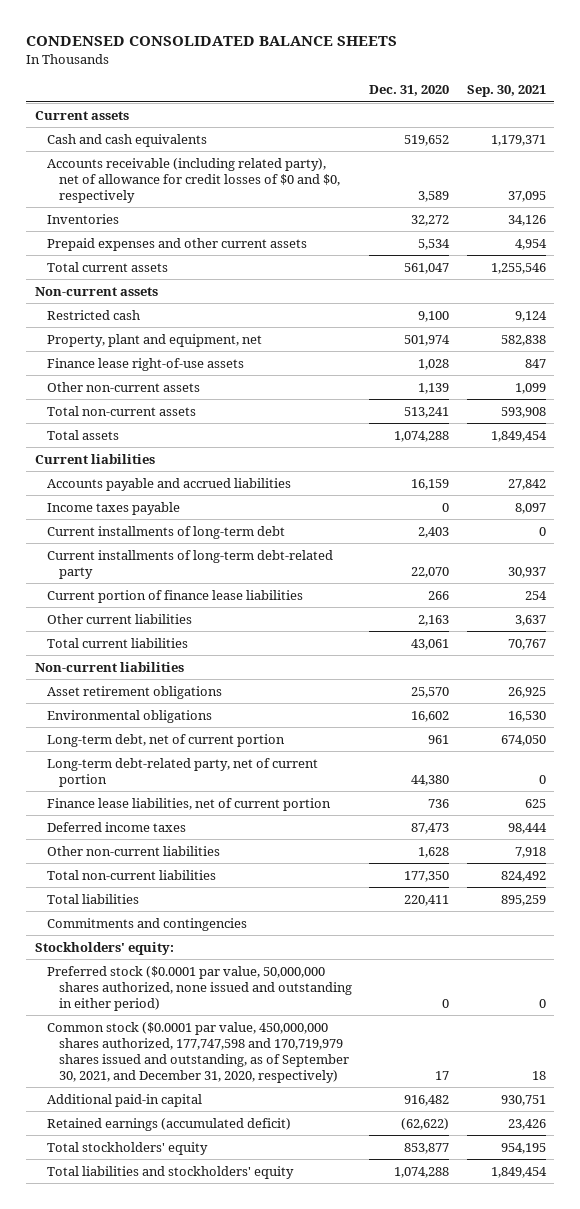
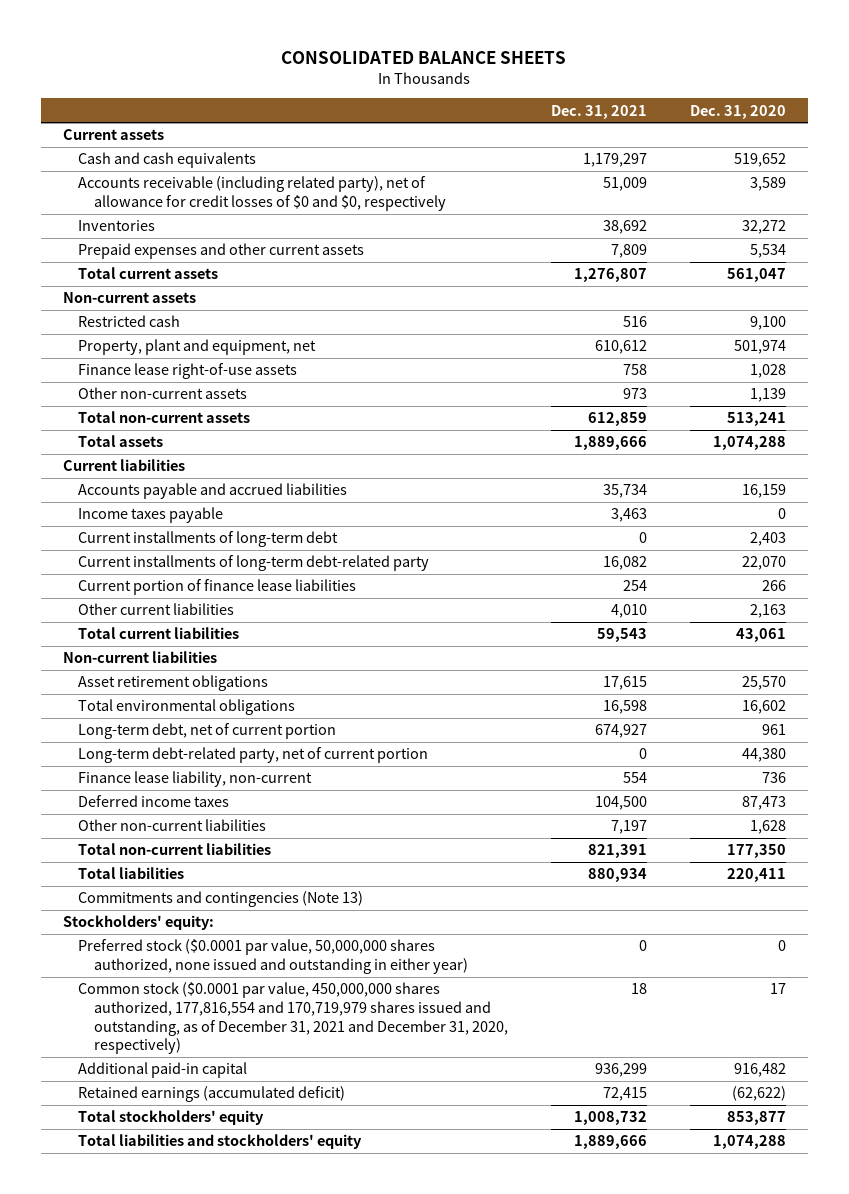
[25,36,397,47] CONDENSED CONSOLIDATED BALANCE SHEETS -> [281,50,567,64] CONSOLIDATED BALANCE SHEETS
[466,85,546,98] Sep. 30, 2021 -> none
none -> [550,104,647,119] Dec. 31, 2021
[46,709,212,723] Environmental obligations -> [78,699,296,716] Total environmental obligations
[46,797,331,811] Finance lease liabilities, net of current portion -> [78,771,313,788] Finance lease liability, non-current
[46,917,247,931] Commitments and contingencies -> [78,891,364,908] Commitments and contingencies (Note 13)
[46,965,353,1011] Preferred stock ($0.0001 par value, 50,000,000 shares authorized, none issued and outstanding in either period) -> [78,939,468,974] Preferred stock ($0.0001 par value, 50,000,000 shares authorized, none issued and outstanding in either year)
[46,1021,350,1083] Common stock ($0.0001 par value, 450,000,000 shares authorized, 177,747,598 and 170,719,979 shares issued and outstanding, as of September 30, 2021, and December 31, 2020, respectively) -> [78,982,508,1055] Common stock ($0.0001 par value, 450,000,000 shares authorized, 177,816,554 and 170,719,979 shares issued and outstanding, as of December 31, 2021 and December 31, 2020, respectively)

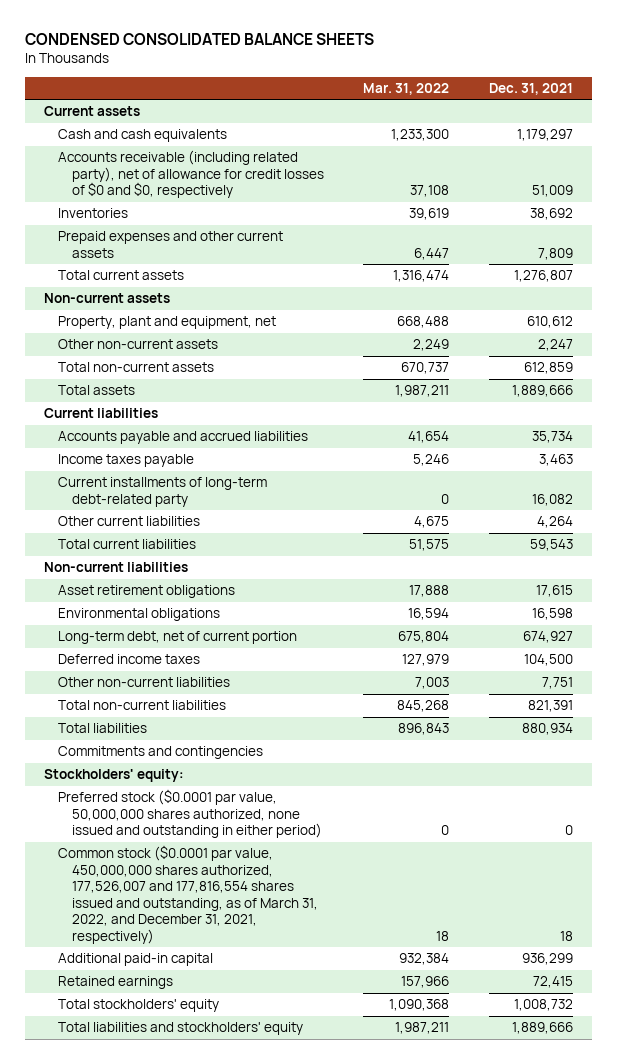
[281,50,567,64] CONSOLIDATED BALANCE SHEETS -> [24,33,374,46] CONDENSED CONSOLIDATED BALANCE SHEETS
[690,104,787,119] Dec. 31, 2020 -> none
none -> [363,82,450,95] Mar. 31, 2022
[78,315,181,328] Restricted cash -> none
[78,363,298,380] Finance lease right-of-use assets -> none
[622,388,647,400] 973 -> [537,339,573,352] 2,247
[78,531,339,548] Current installments of long-term debt -> none
[78,579,357,596] Current portion of finance lease liabilities -> none
[610,604,647,619] 4,010 -> [536,516,573,529] 4,264
[78,699,296,716] Total environmental obligations -> [58,608,221,622] Environmental obligations
[78,747,429,764] Long-term debt-related party, net of current portion -> none
[78,771,313,788] Finance lease liability, non-current -> none
[610,820,647,835] 7,197 -> [541,677,573,690] 7,751
[78,891,364,908] Commitments and contingencies (Note 13) -> [58,746,264,760] Commitments and contingencies
[78,939,468,974] Preferred stock ($0.0001 par value, 50,000,000 shares authorized, none issued and outstanding in either year) -> [58,789,323,839] Preferred stock ($0.0001 par value, 50,000,000 shares authorized, none issued and outstanding in either period)
[78,982,508,1055] Common stock ($0.0001 par value, 450,000,000 shares authorized, 177,816,554 and 170,719,979 shares issued and outstanding, as of December 31, 2021 and December 31, 2020, respectively) -> [58,845,319,945] Common stock ($0.0001 par value, 450,000,000 shares authorized, 177,526,007 and 177,816,554 shares issued and outstanding, as of March 31, 2022, and December 31, 2021, respectively)
[78,1086,346,1103] Retained earnings (accumulated deficit) -> [58,976,174,990] Retained earnings

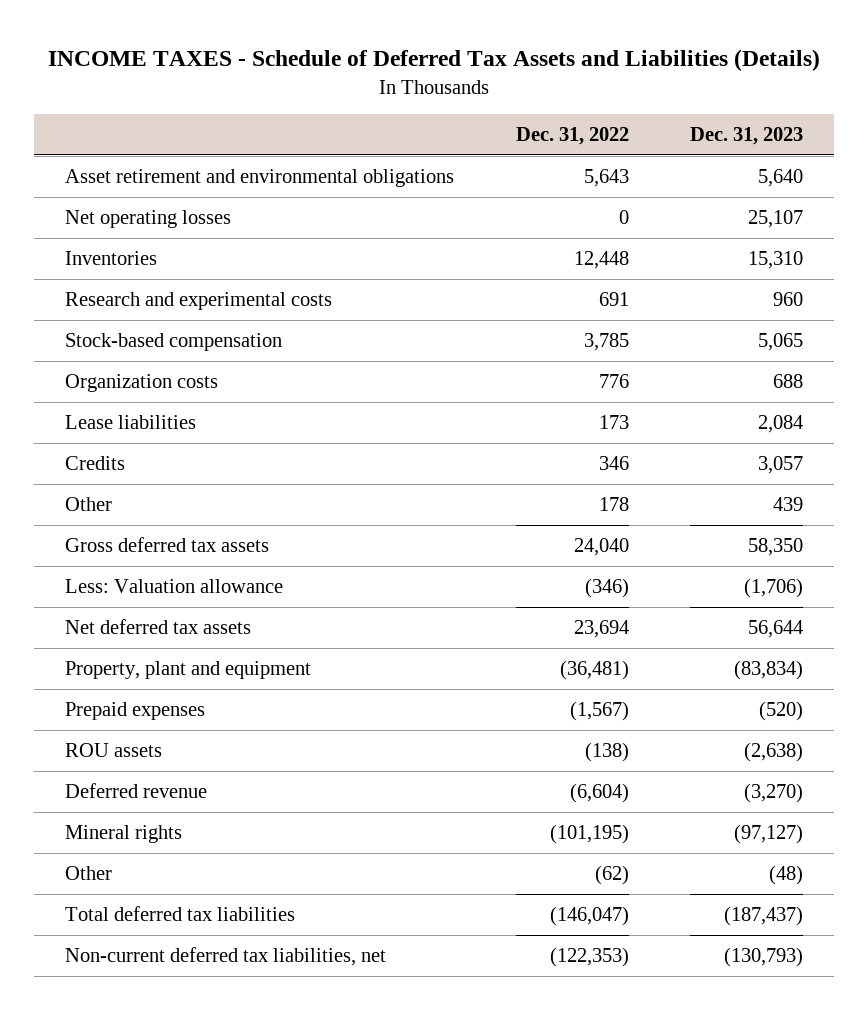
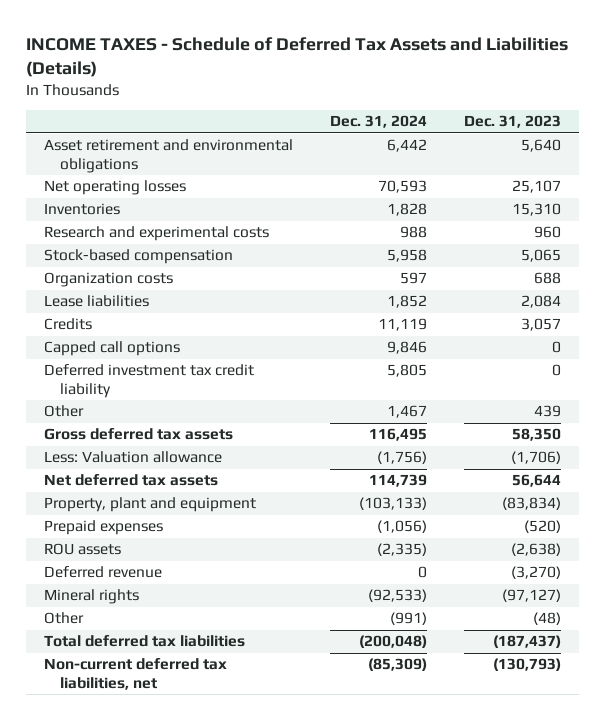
[515,127,629,146] Dec. 31, 2022 -> none
none -> [329,115,427,129] Dec. 31, 2024
none -> [43,341,180,357] Capped call options
none -> [43,364,254,398] Deferred investment tax credit liability

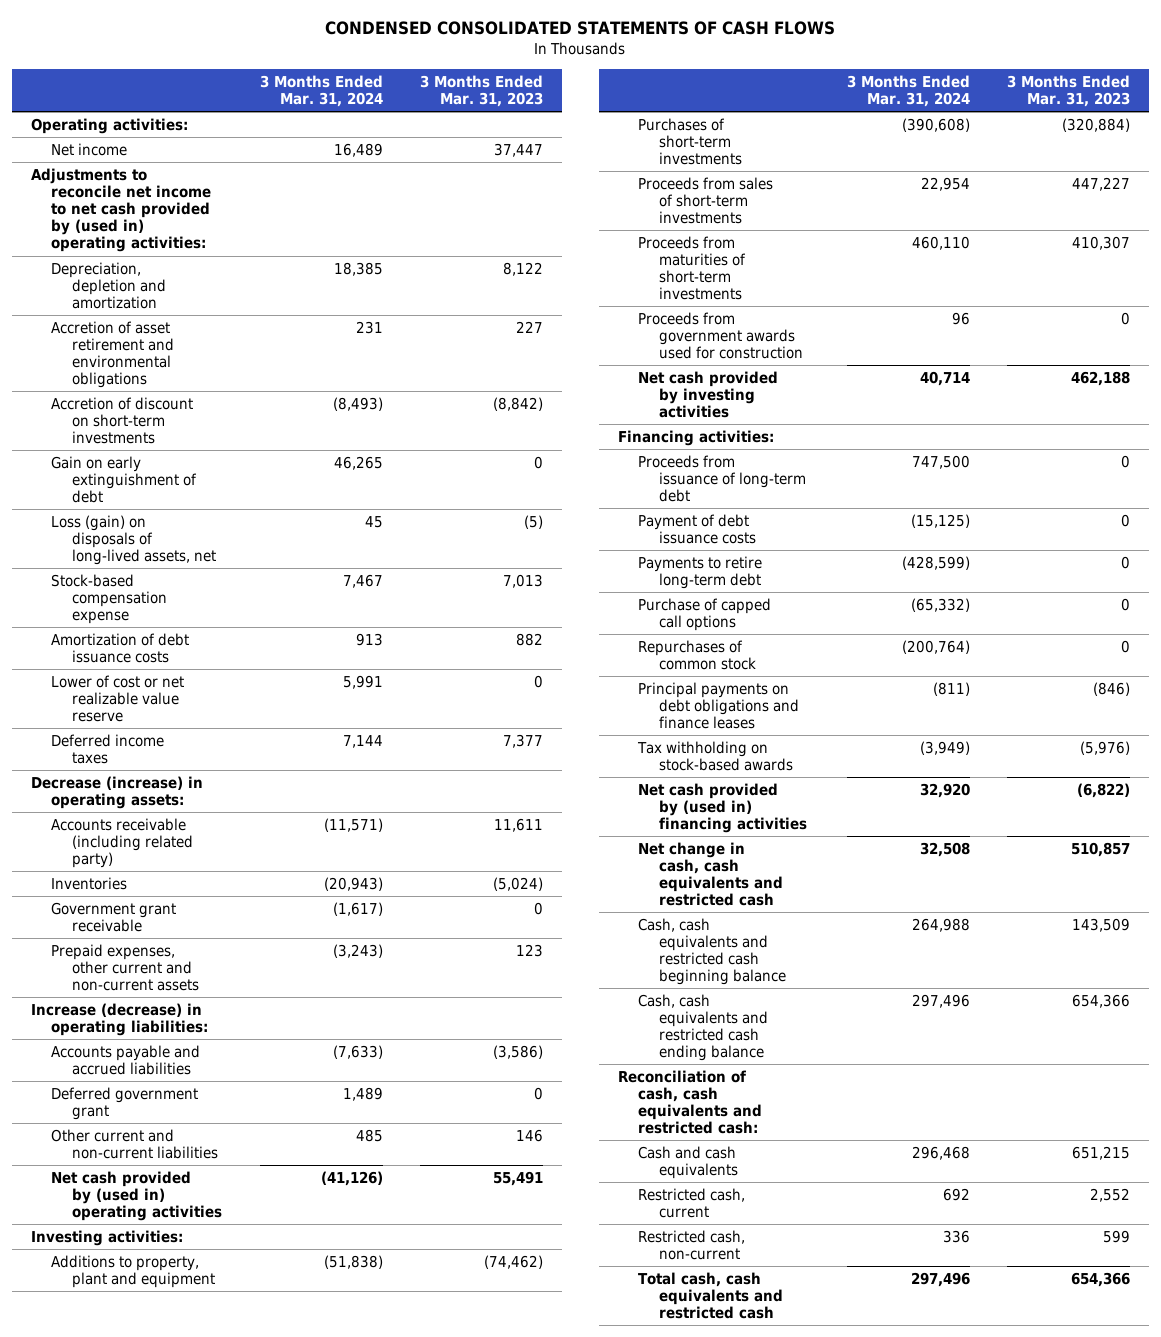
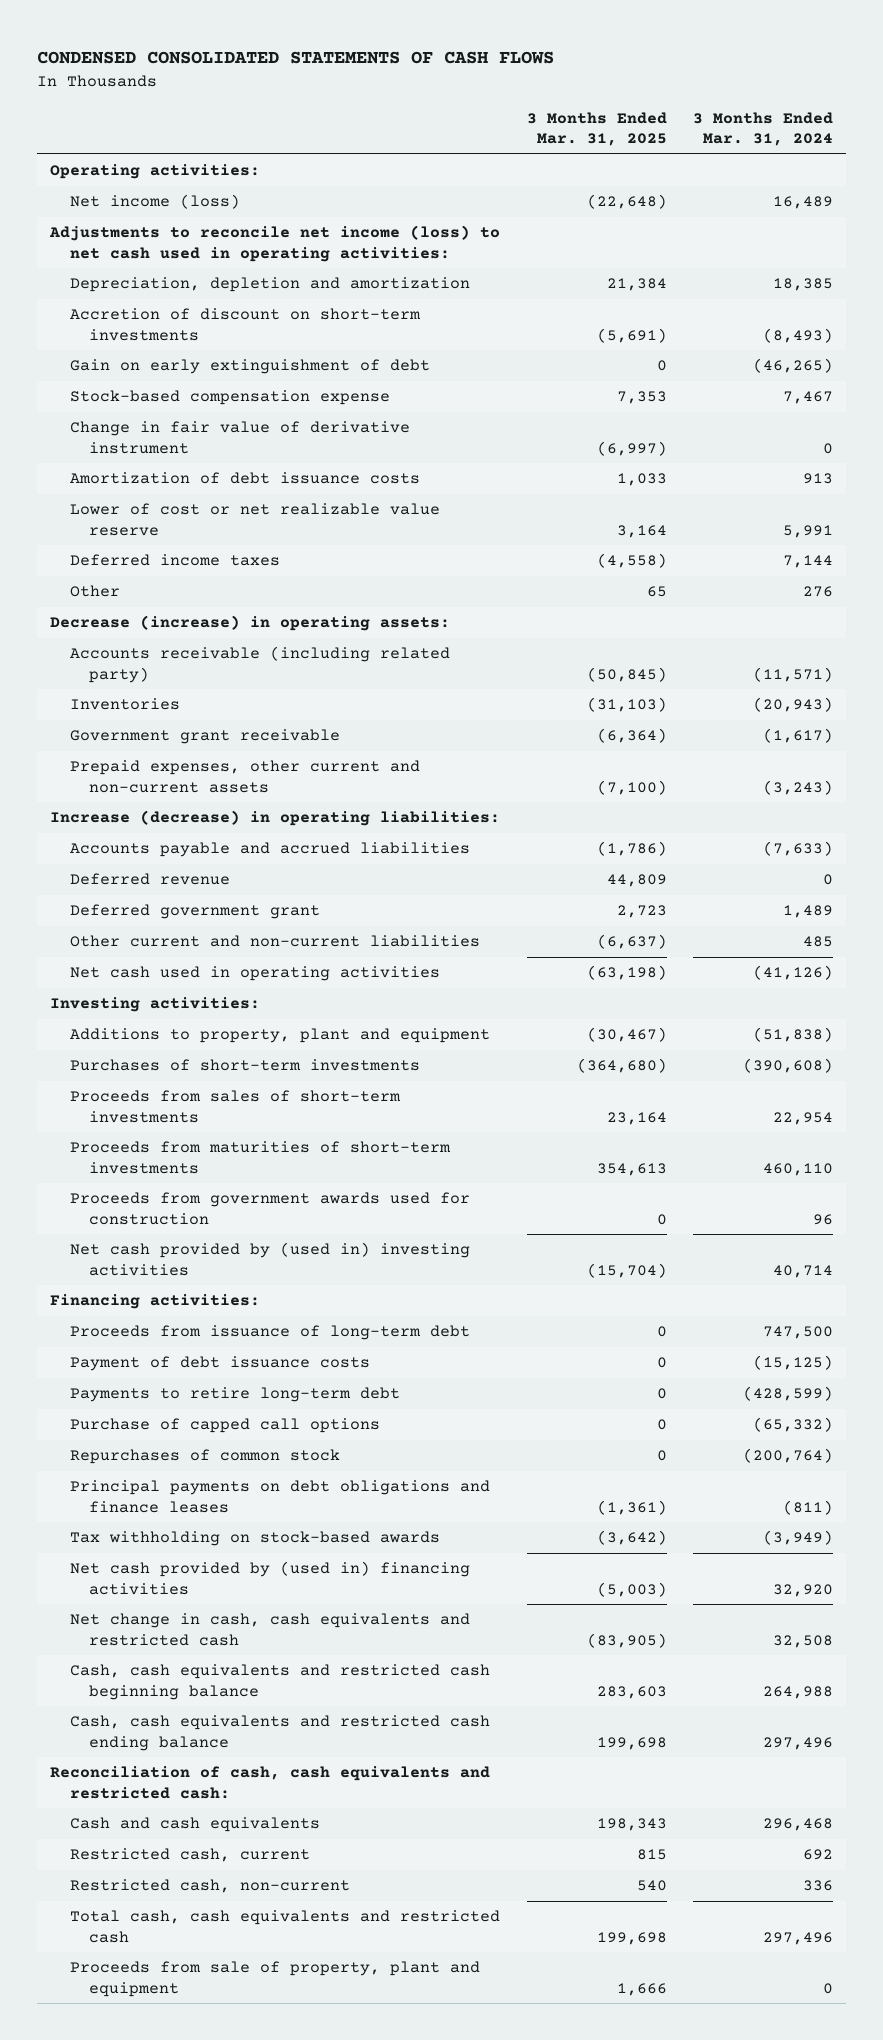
[420,74,544,107] 3 Months Ended Mar. 31, 2023 -> none
none -> [526,111,667,146] 3 Months Ended Mar. 31, 2025
[51,143,128,157] Net income -> [69,194,240,210] Net income (loss)
[30,168,212,253] Adjustments to reconcile net income to net cash provided by (used in) operating activities: -> [49,225,501,262] Adjustments to reconcile net income (loss) to net cash used in operating activities:
[51,321,175,389] Accretion of asset retirement and environmental obligations -> none
[51,515,217,566] Loss (gain) on disposals of long-lived assets, net -> none
[333,456,383,471] 46,265 -> [753,358,834,374] (46,265)
none -> [69,421,410,454] Change in fair value of derivative instrument
none -> [69,585,120,598] Other
none -> [69,873,230,886] Deferred revenue
[51,1171,223,1222] Net cash provided by (used in) operating activities -> [69,966,440,982] Net cash used in operating activities
[638,371,779,419] Net cash provided by investing activities -> [69,1242,470,1276] Net cash provided by (used in) investing activities
none -> [69,1961,480,1997] Proceeds from sale of property, plant and equipment

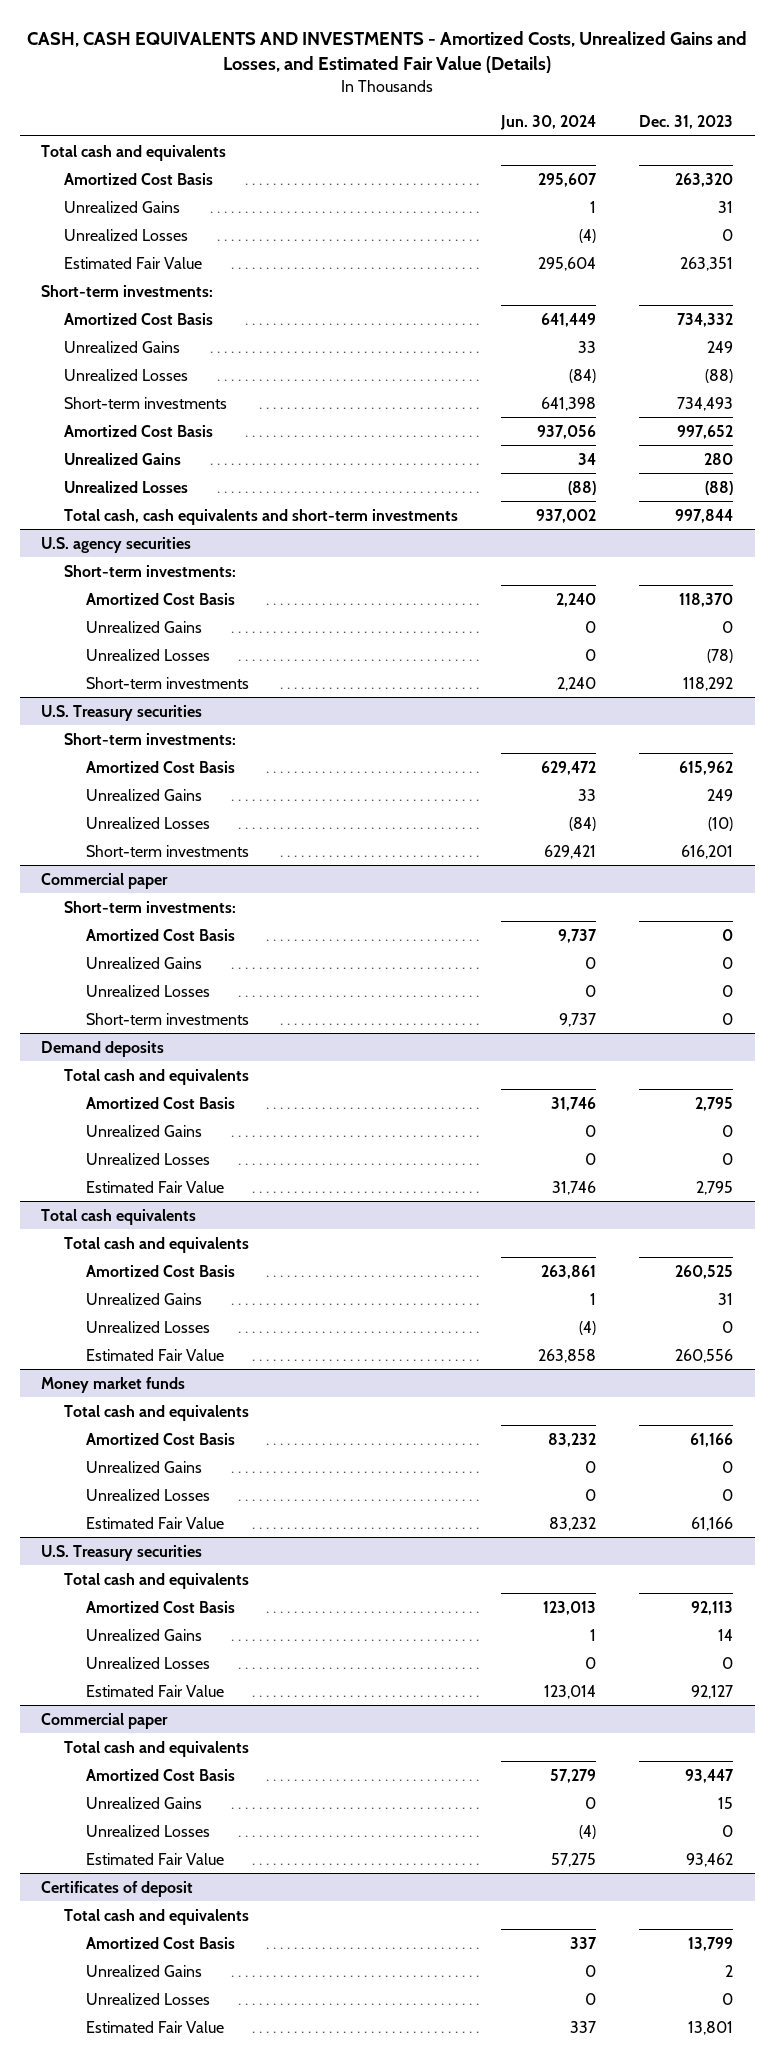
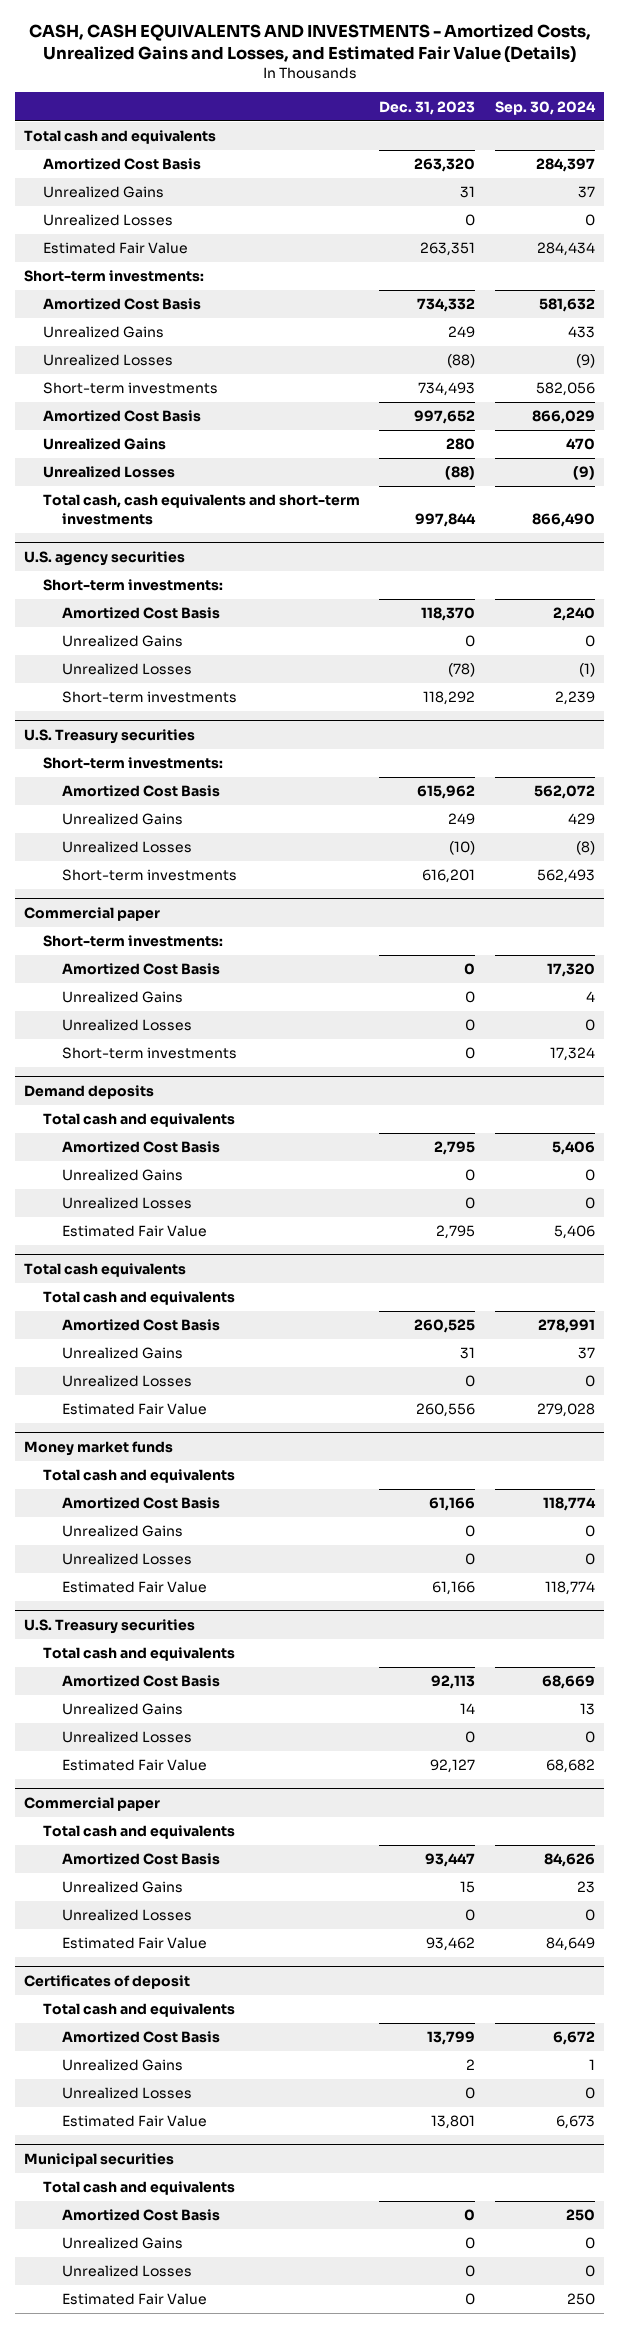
[499,115,596,131] Jun. 30, 2024 -> none
none -> [494,100,596,115] Sep. 30, 2024
none -> [24,2152,175,2167] Municipal securities
none -> [43,2181,236,2196] Total cash and equivalents
none -> [61,2209,220,2222] Amortized Cost Basis
none -> [61,2237,183,2250] Unrealized Gains
none -> [61,2265,192,2278] Unrealized Losses
none -> [61,2293,207,2306] Estimated Fair Value

